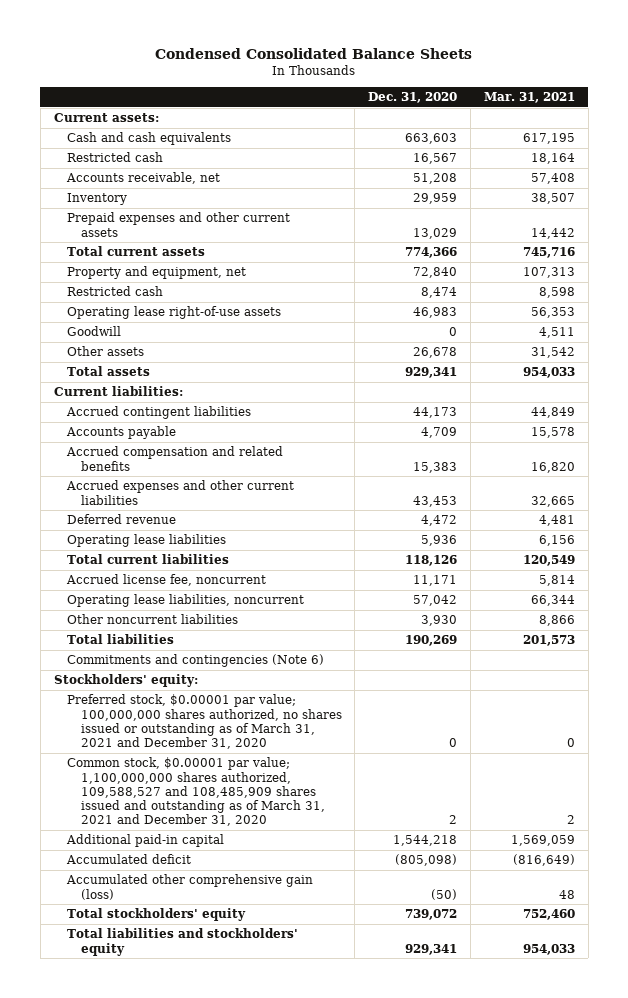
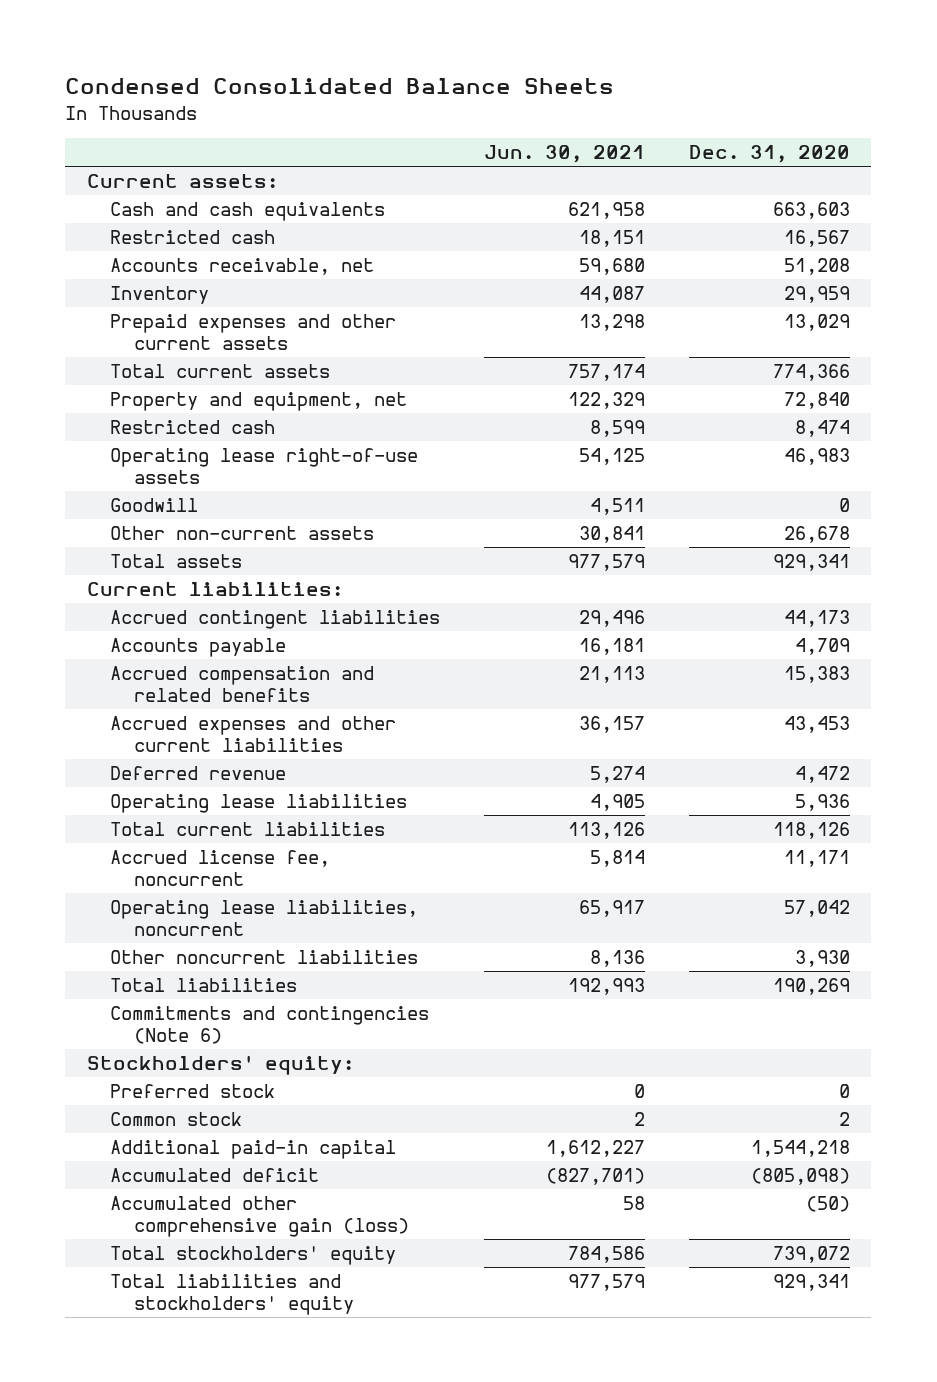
[483,92,575,104] Mar. 31, 2021 -> none
none -> [483,145,645,164] Jun. 30, 2021
[67,346,145,357] Other assets -> [110,526,375,541] Other non-current assets
[67,694,342,749] Preferred stock, $0.00001 par value; 100,000,000 shares authorized, no shares issued or outstanding as of March 31, 2021 and December 31, 2020 -> [110,1084,276,1099] Preferred stock
[67,757,325,827] Common stock, $0.00001 par value; 1,100,000,000 shares authorized, 109,588,527 and 108,485,909 shares issued and outstanding as of March 31, 2021 and December 31, 2020 -> [110,1112,243,1127] Common stock

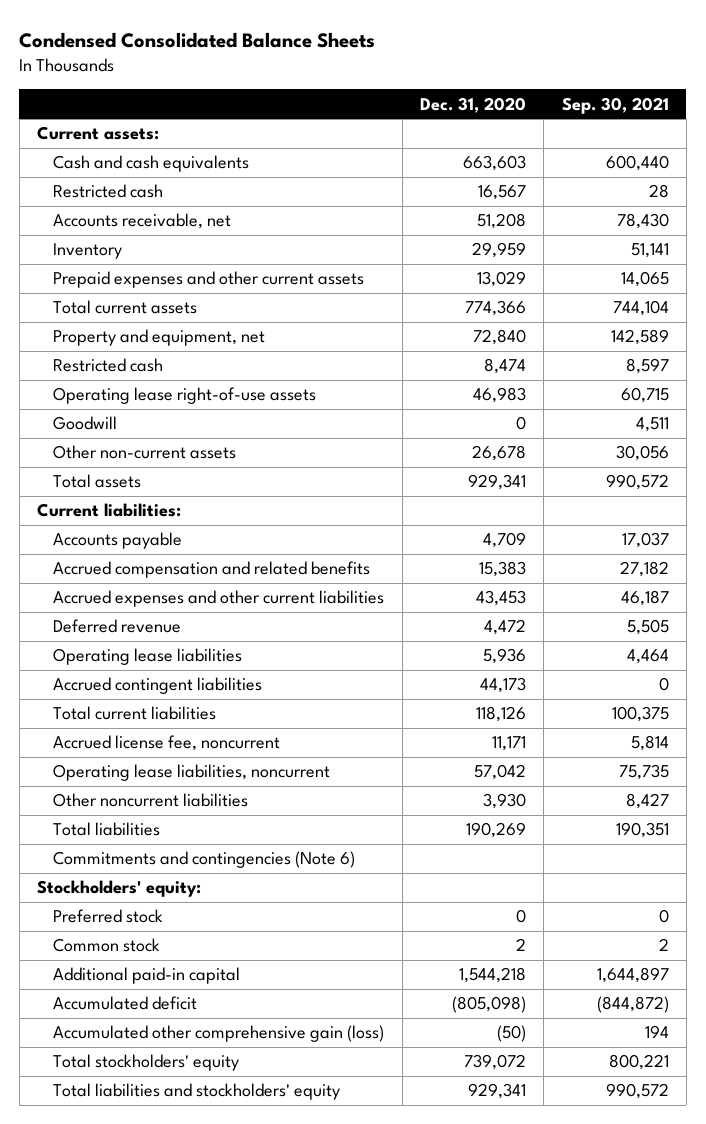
[483,145,645,164] Jun. 30, 2021 -> none
none -> [561,96,669,114] Sep. 30, 2021
[110,610,441,630] Accrued contingent liabilities -> [53,677,263,695] Accrued contingent liabilities

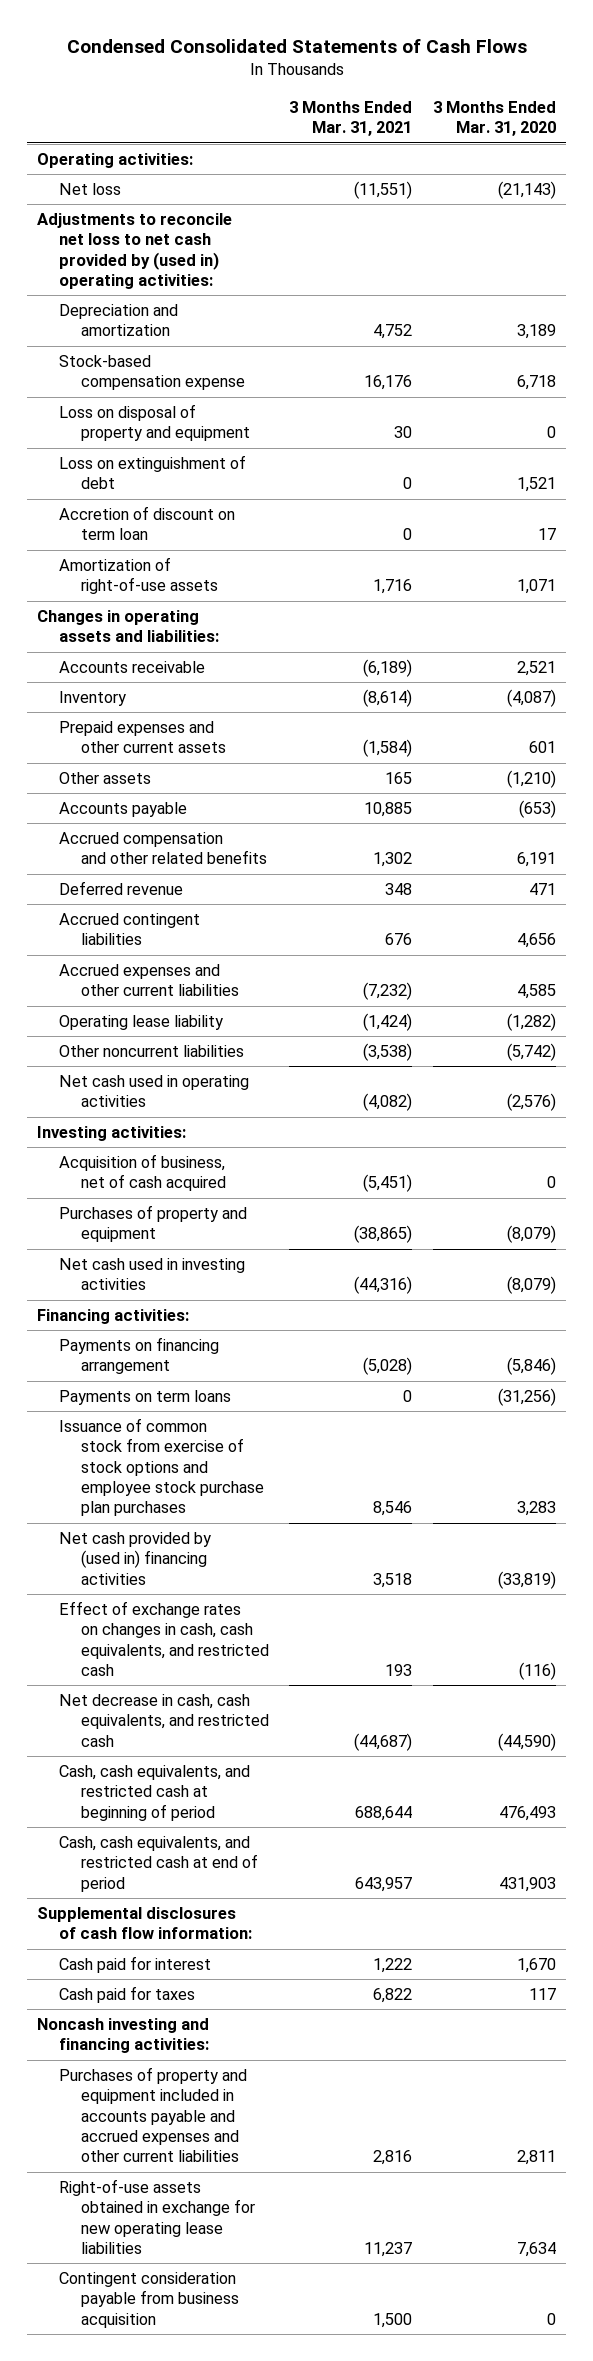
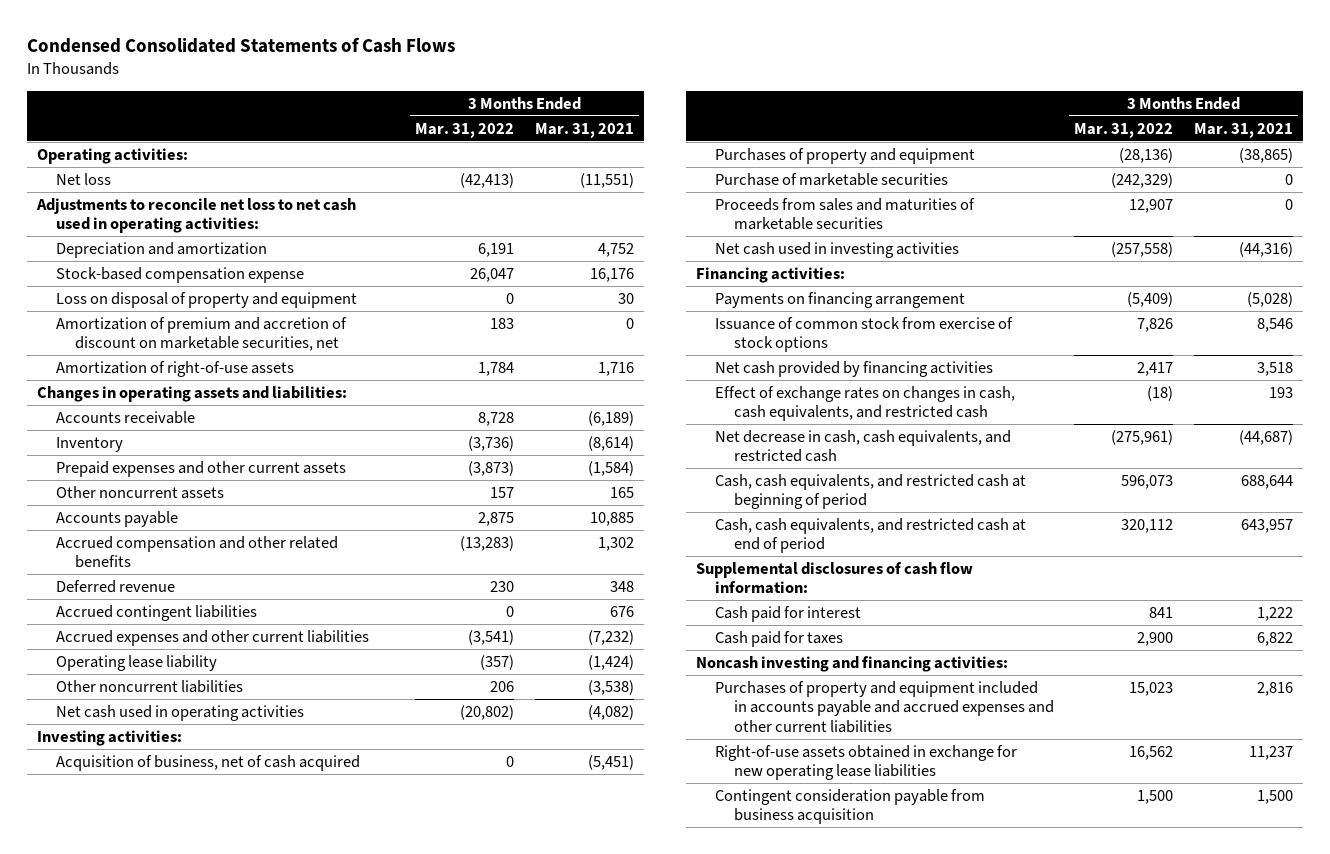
[433,101,557,137] 3 Months Ended Mar. 31, 2020 -> none
none -> [415,122,515,138] Mar. 31, 2022
[37,213,233,290] Adjustments to reconcile net loss to net cash provided by (used in) operating activities: -> [35,197,356,234] Adjustments to reconcile net loss to net cash used in operating activities:
[59,455,247,490] Loss on extinguishment of debt -> none
[59,506,236,541] Accretion of discount on term loan -> none
none -> [55,316,347,352] Amortization of premium and accretion of discount on marketable securities, net
[59,772,152,785] Other assets -> [55,485,224,499] Other noncurrent assets
none -> [714,172,948,186] Purchase of marketable securities
none -> [714,197,975,231] Proceeds from sales and maturities of marketable securities
[59,1390,232,1406] Payments on term loans -> none
[59,1418,264,1517] Issuance of common stock from exercise of stock options and employee stock purchase plan purchases -> [714,316,1013,353] Issuance of common stock from exercise of stock options
[59,1532,212,1585] Net cash provided by (used in) financing activities -> [714,360,993,377] Net cash provided by financing activities

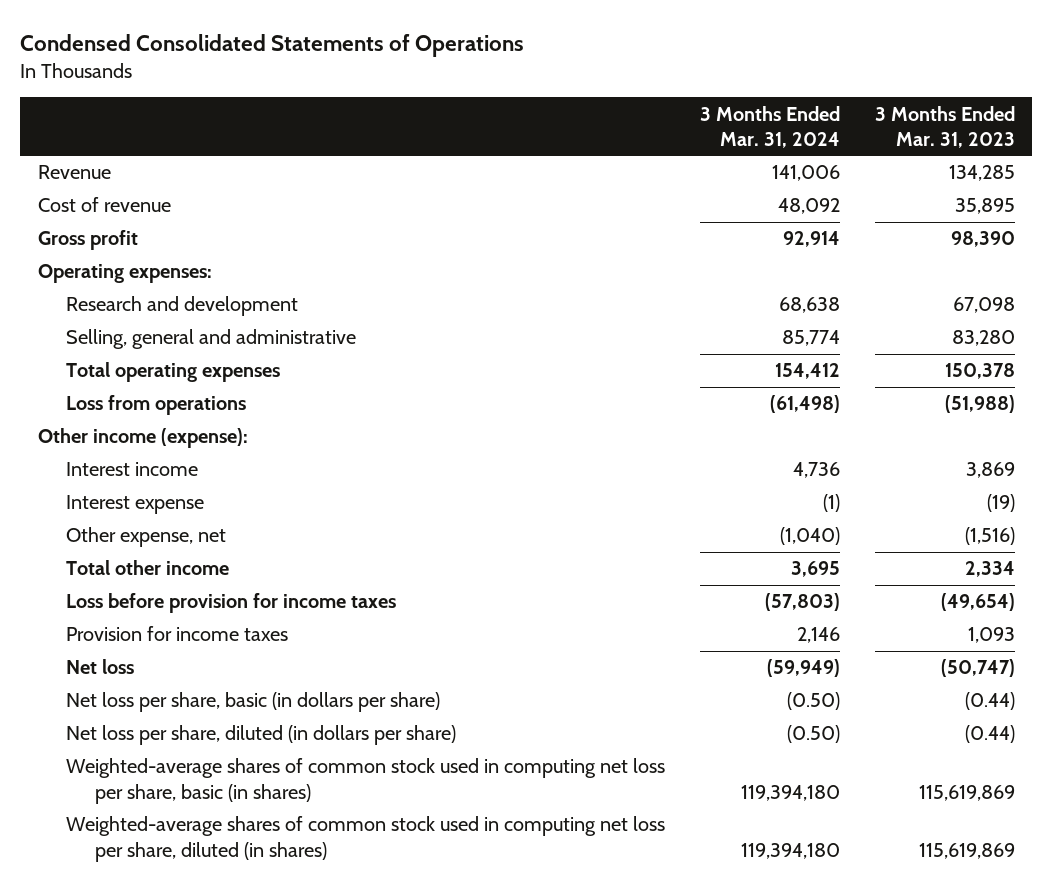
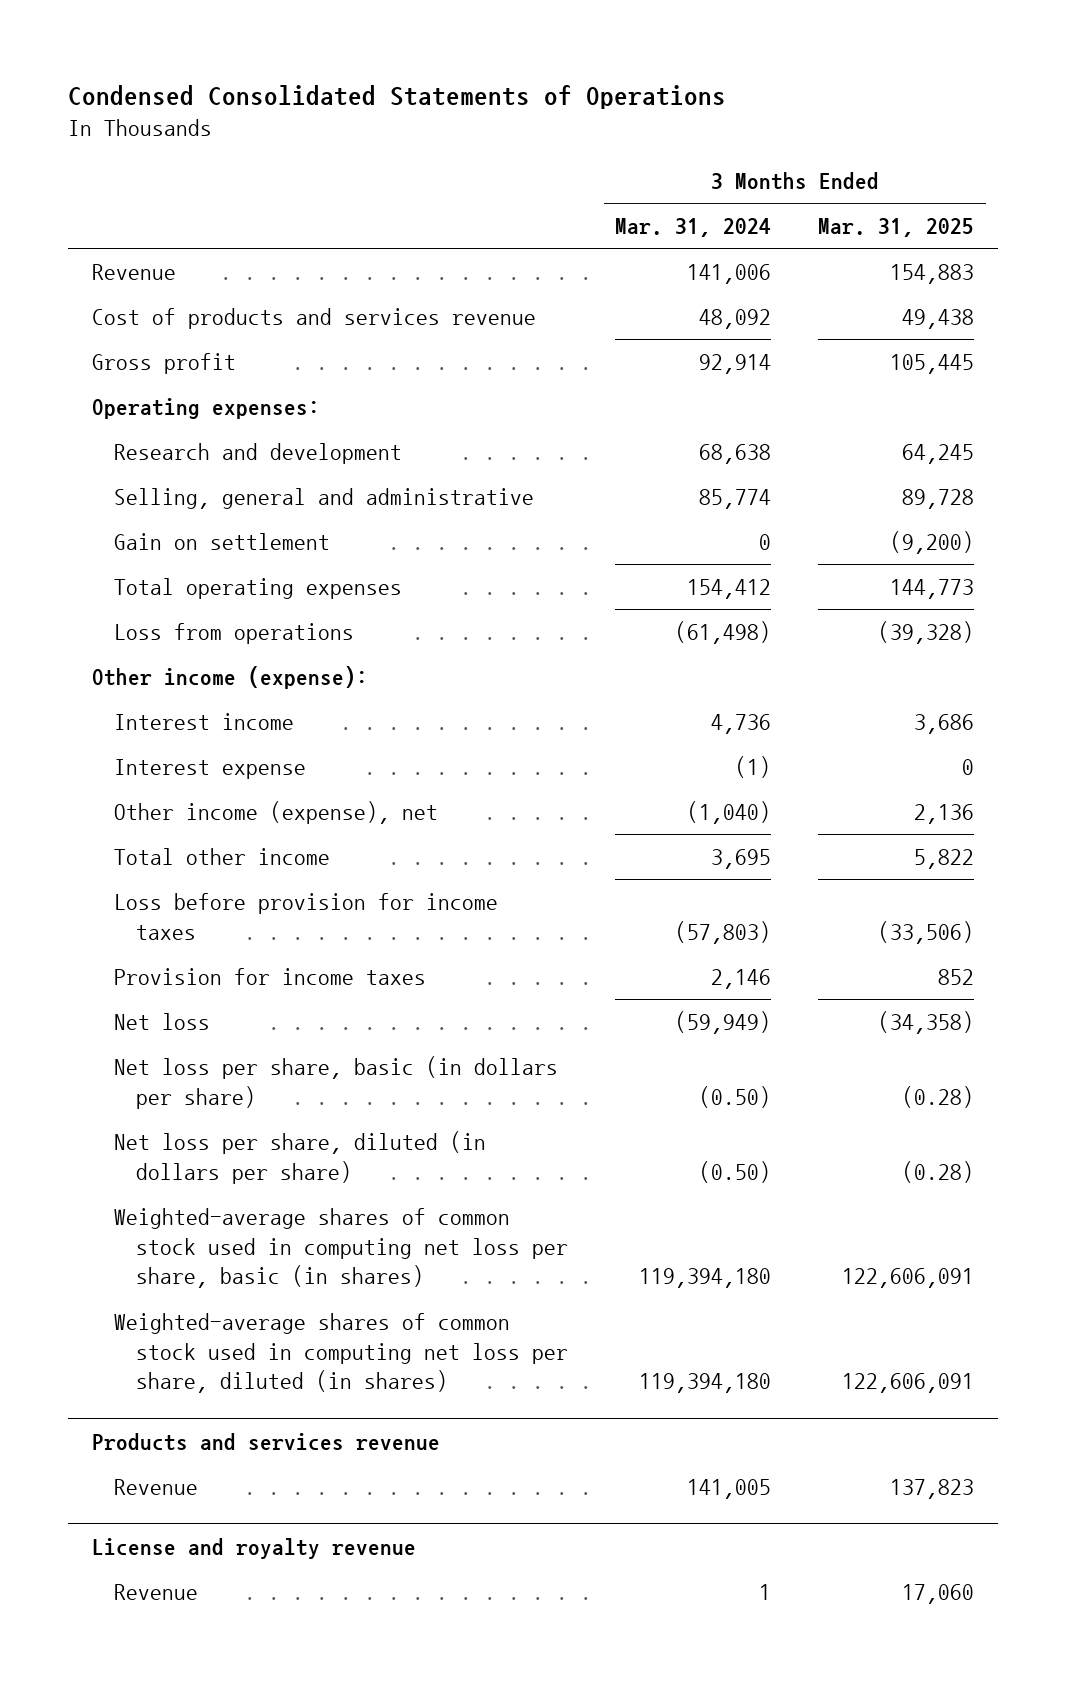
[874,105,1015,149] 3 Months Ended Mar. 31, 2023 -> none
none -> [818,217,975,237] Mar. 31, 2025
[37,197,171,213] Cost of revenue -> [91,307,536,329] Cost of products and services revenue
none -> [114,532,331,550] Gain on settlement
[66,527,227,548] Other expense, net -> [114,800,439,824] Other income (expense), net
none -> [91,1432,440,1451] Products and services revenue
none -> [114,1478,199,1495] Revenue
none -> [91,1537,416,1559] License and royalty revenue
none -> [114,1583,199,1600] Revenue

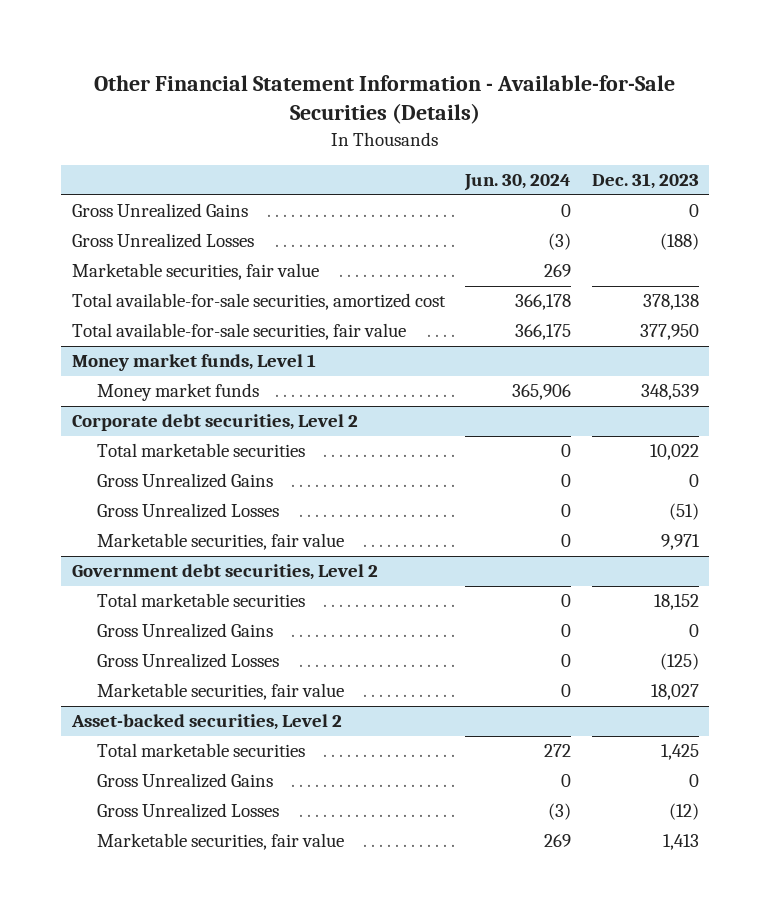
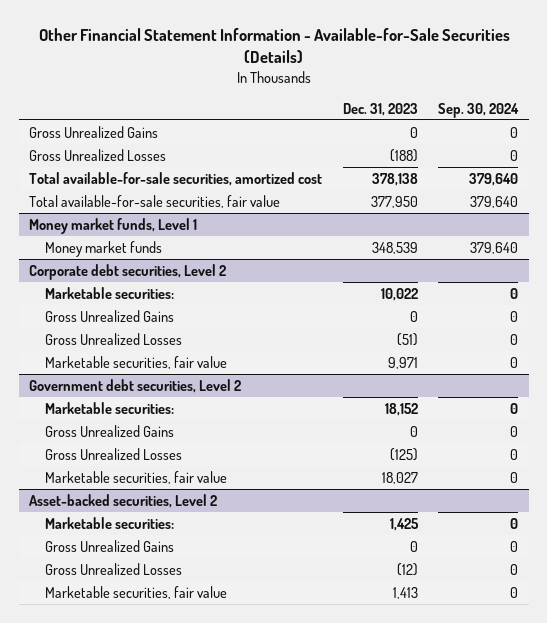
[464,174,572,192] Jun. 30, 2024 -> none
none -> [438,102,520,118] Sep. 30, 2024
[71,263,319,281] Marketable securities, fair value -> none
[96,443,305,458] Total marketable securities -> [45,286,175,299] Marketable securities:
[96,593,305,608] Total marketable securities -> [45,401,175,414] Marketable securities:
[96,743,305,758] Total marketable securities -> [45,516,175,529] Marketable securities:

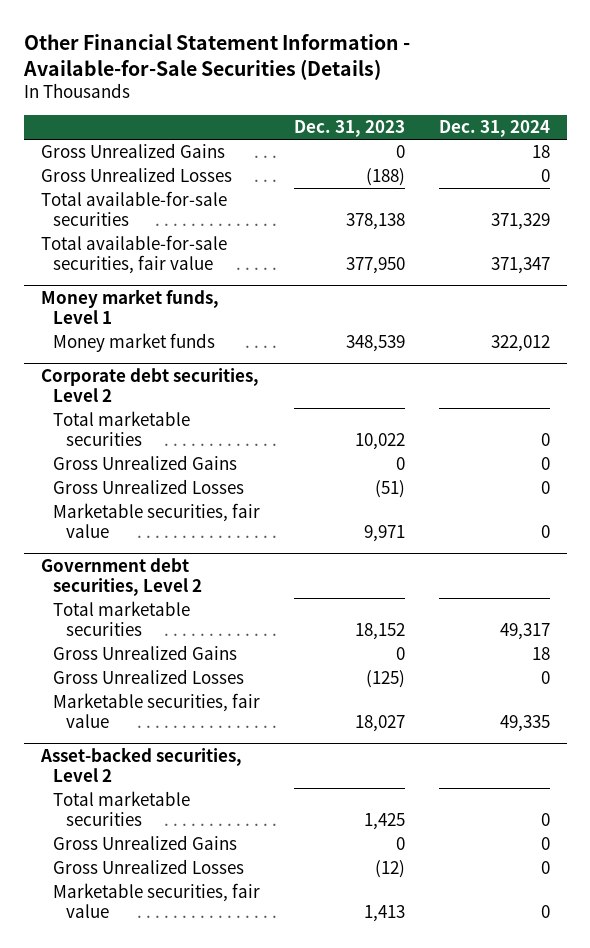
[438,102,520,118] Sep. 30, 2024 -> none
none -> [438,120,550,138] Dec. 31, 2024
[29,171,323,186] Total available-for-sale securities, amortized cost -> [40,191,227,226] Total available-for-sale securities
[45,286,175,299] Marketable securities: -> [53,411,191,446] Total marketable securities
[45,401,175,414] Marketable securities: -> [53,601,191,636] Total marketable securities
[45,516,175,529] Marketable securities: -> [53,791,191,826] Total marketable securities

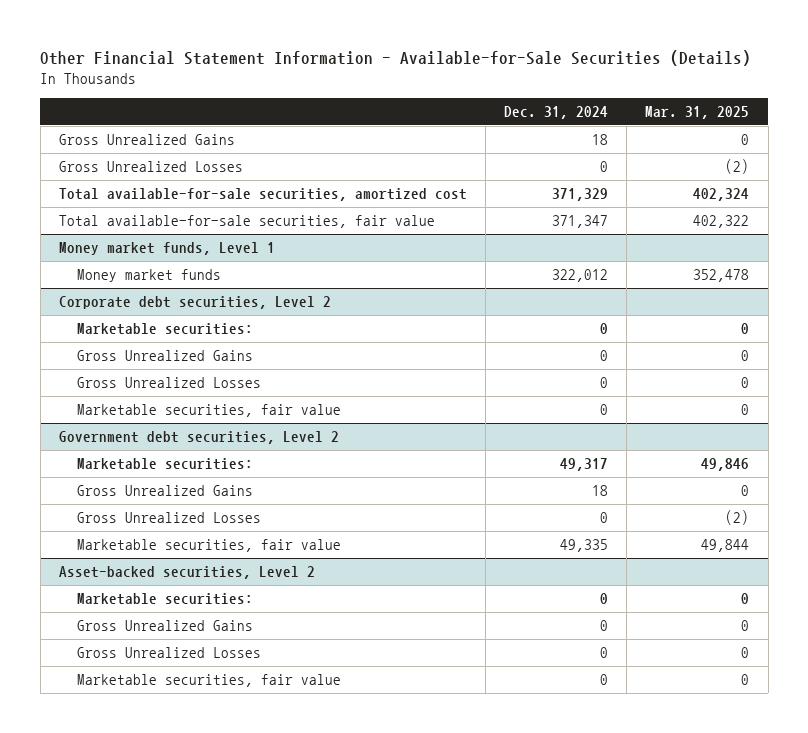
[293,120,405,138] Dec. 31, 2023 -> none
none -> [645,106,750,120] Mar. 31, 2025
[40,191,227,226] Total available-for-sale securities -> [58,188,467,202] Total available-for-sale securities, amortized cost
[53,411,191,446] Total marketable securities -> [77,323,254,336] Marketable securities:
[53,601,191,636] Total marketable securities -> [77,458,254,471] Marketable securities:
[53,791,191,826] Total marketable securities -> [77,593,254,606] Marketable securities:

